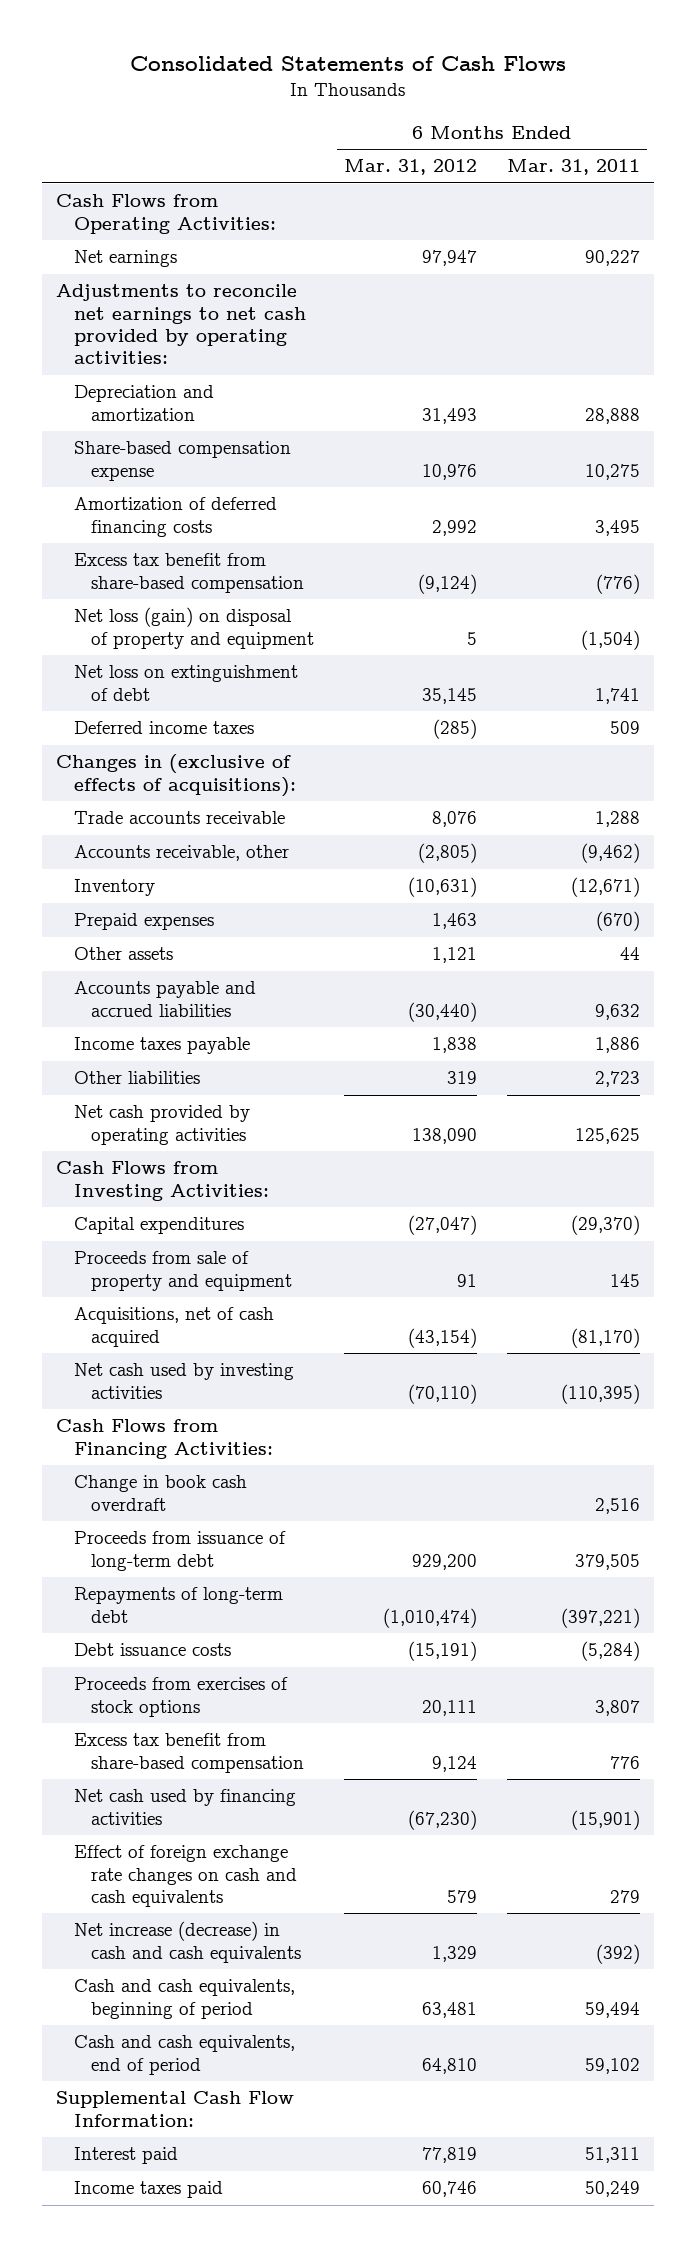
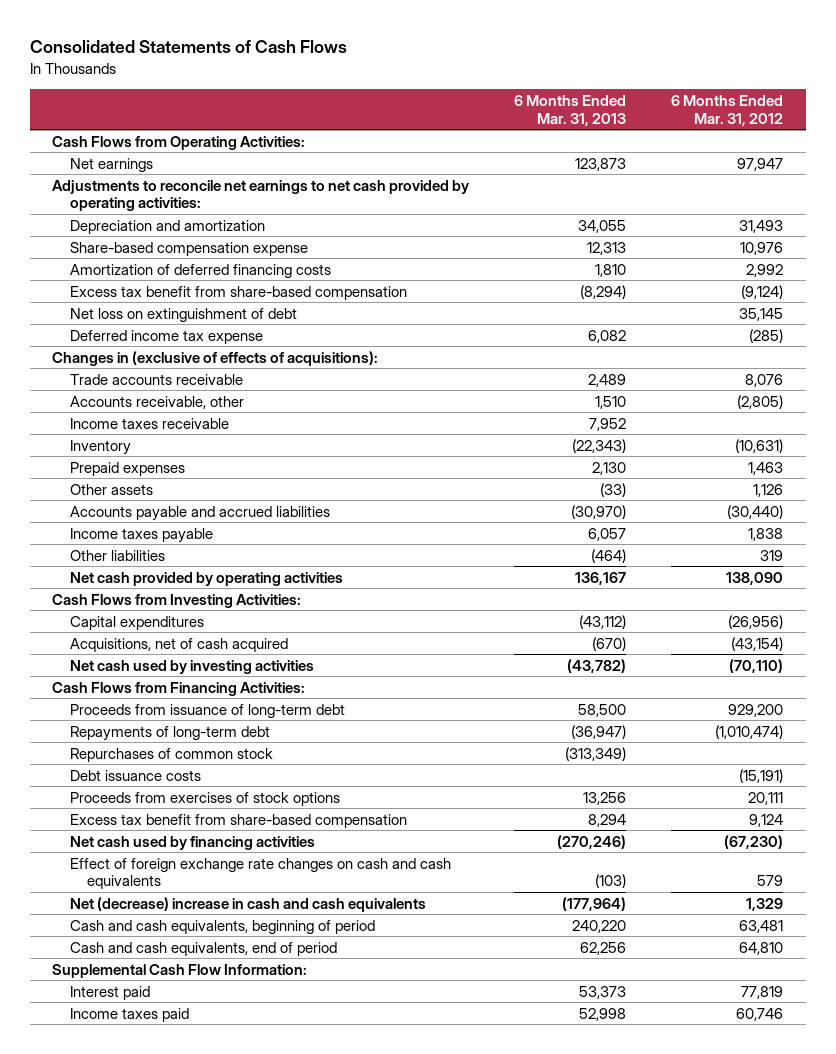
[506,159,640,176] Mar. 31, 2011 -> none
none -> [514,94,627,126] 6 Months Ended Mar. 31, 2013
[73,607,315,649] Net loss (gain) on disposal of property and equipment -> none
[73,721,254,735] Deferred income taxes -> [69,329,263,344] Deferred income tax expense
none -> [69,417,229,429] Income taxes receivable
[431,947,477,964] 1,121 -> [753,483,784,497] 1,126
[73,1251,293,1291] Proceeds from sale of property and equipment -> none
[407,1215,477,1236] (27,047) -> [728,614,784,629] (26,956)
[73,1475,247,1511] Change in book cash overdraft -> none
none -> [69,747,273,762] Repurchases of common stock
[73,1921,302,1963] Net increase (decrease) in cash and cash equivalents -> [69,896,426,912] Net (decrease) increase in cash and cash equivalents

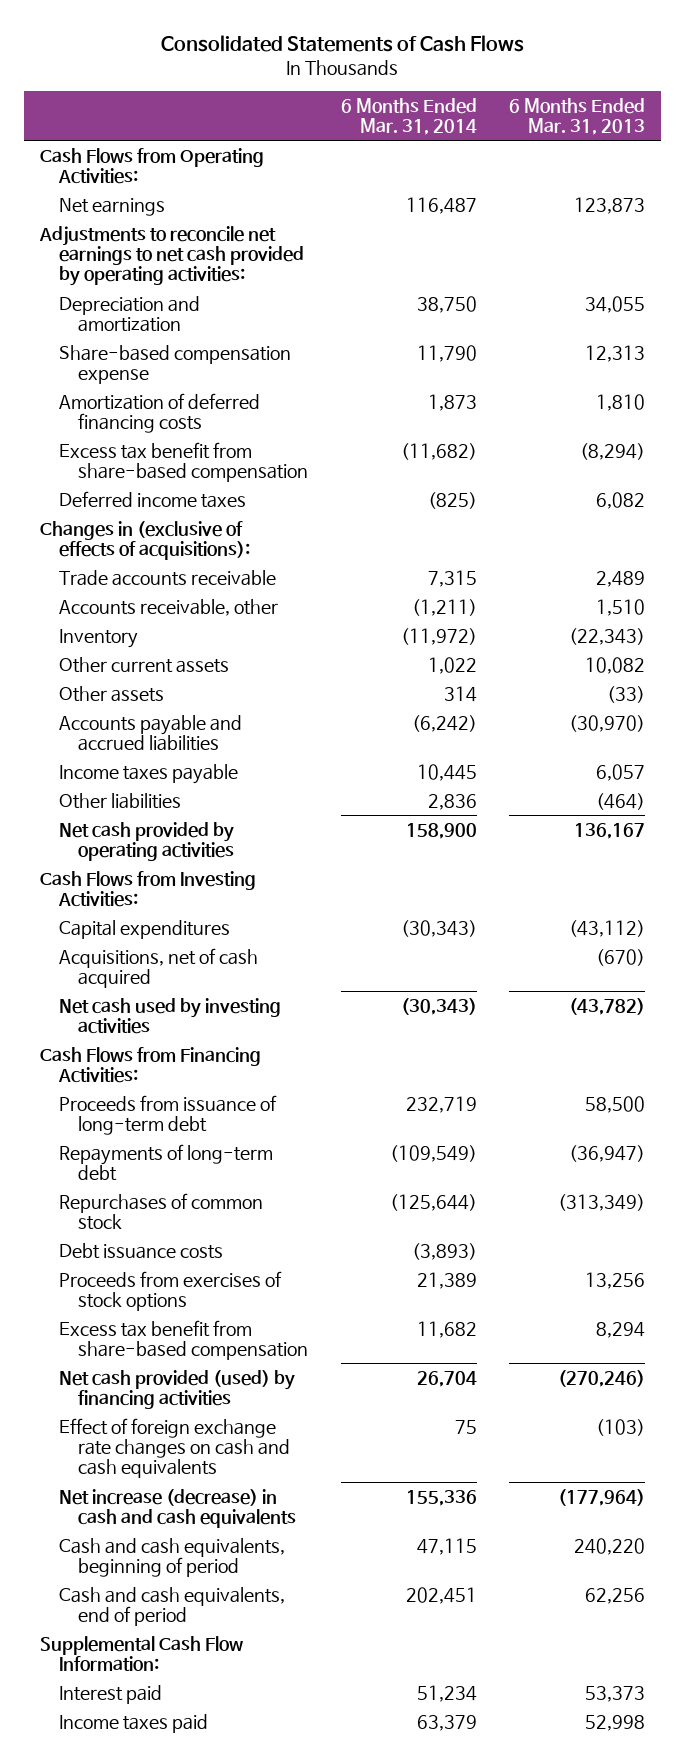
[671,94,784,126] 6 Months Ended Mar. 31, 2012 -> none
none -> [340,97,477,136] 6 Months Ended Mar. 31, 2014
[69,307,297,322] Net loss on extinguishment of debt -> none
[69,329,263,344] Deferred income tax expense -> [59,490,247,508] Deferred income taxes
[69,417,229,429] Income taxes receivable -> none
[69,461,185,476] Prepaid expenses -> none
none -> [59,656,230,673] Other current assets
[69,835,315,850] Net cash used by financing activities -> [59,1369,296,1409] Net cash provided (used) by financing activities
[69,896,426,912] Net (decrease) increase in cash and cash equivalents -> [59,1488,297,1528] Net increase (decrease) in cash and cash equivalents

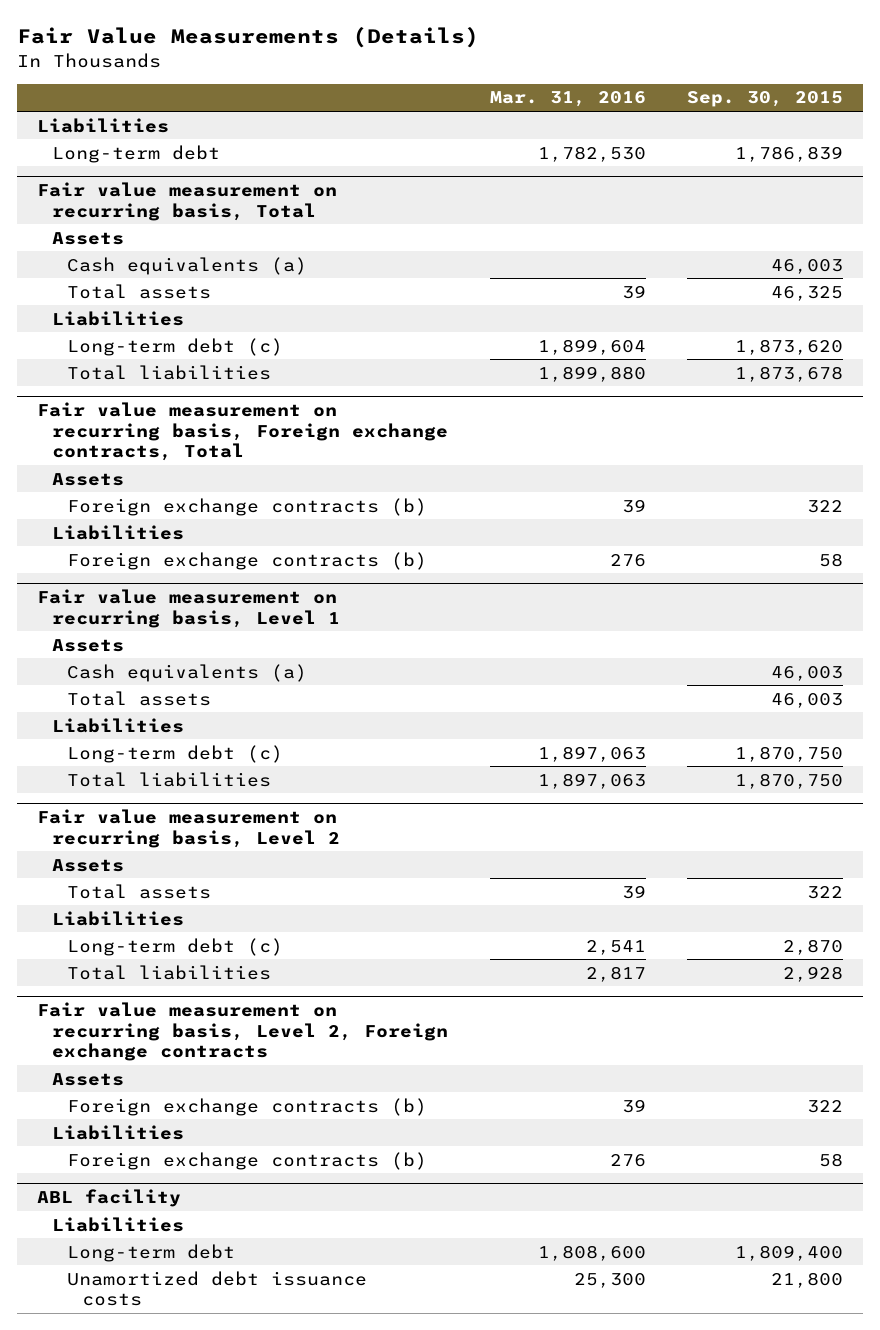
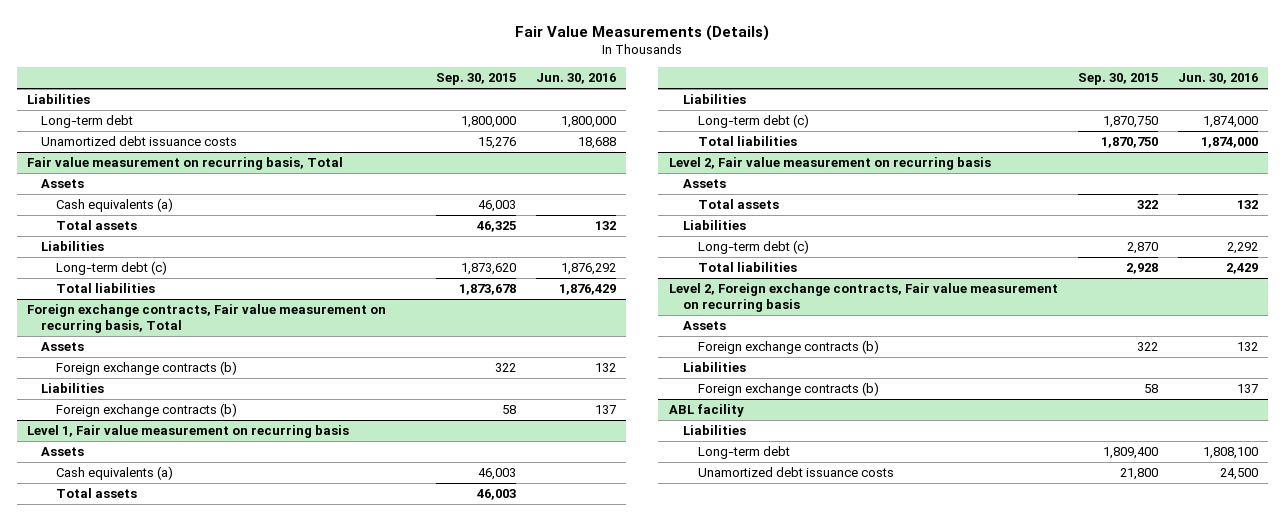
[489,91,646,108] Mar. 31, 2016 -> none
none -> [536,73,617,85] Jun. 30, 2016
[734,145,843,162] 1,786,839 -> [460,116,516,129] 1,800,000
none -> [41,136,238,147] Unamortized debt issuance costs
[37,402,449,462] Fair value measurement on recurring basis, Foreign exchange contracts, Total -> [26,304,386,334] Foreign exchange contracts, Fair value measurement on recurring basis, Total
[37,589,341,628] Fair value measurement on recurring basis, Level 1 -> [26,425,349,439] Level 1, Fair value measurement on recurring basis
[37,809,341,848] Fair value measurement on recurring basis, Level 2 -> [668,157,991,171] Level 2, Fair value measurement on recurring basis
[37,1002,449,1062] Fair value measurement on recurring basis, Level 2, Foreign exchange contracts -> [668,283,1058,313] Level 2, Foreign exchange contracts, Fair value measurement on recurring basis

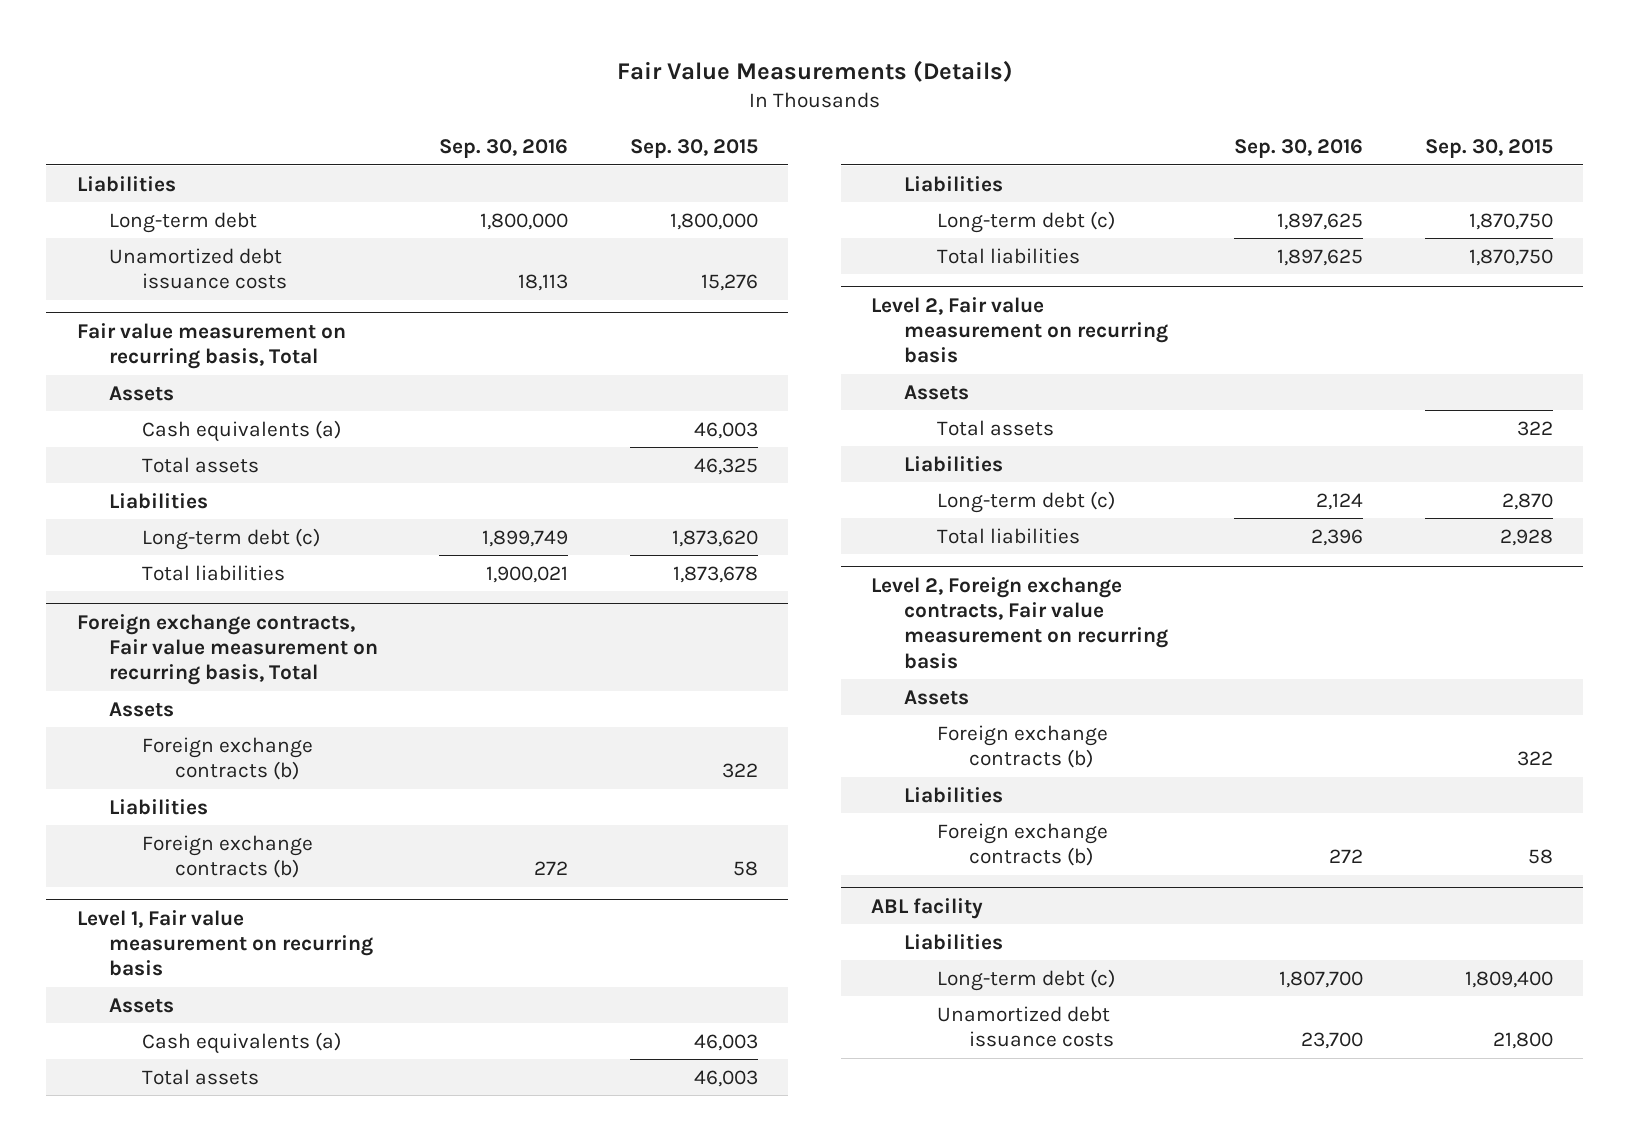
[536,73,617,85] Jun. 30, 2016 -> none
none -> [439,139,569,159] Sep. 30, 2016
[697,446,790,460] Long-term debt -> [936,968,1115,991] Long-term debt (c)

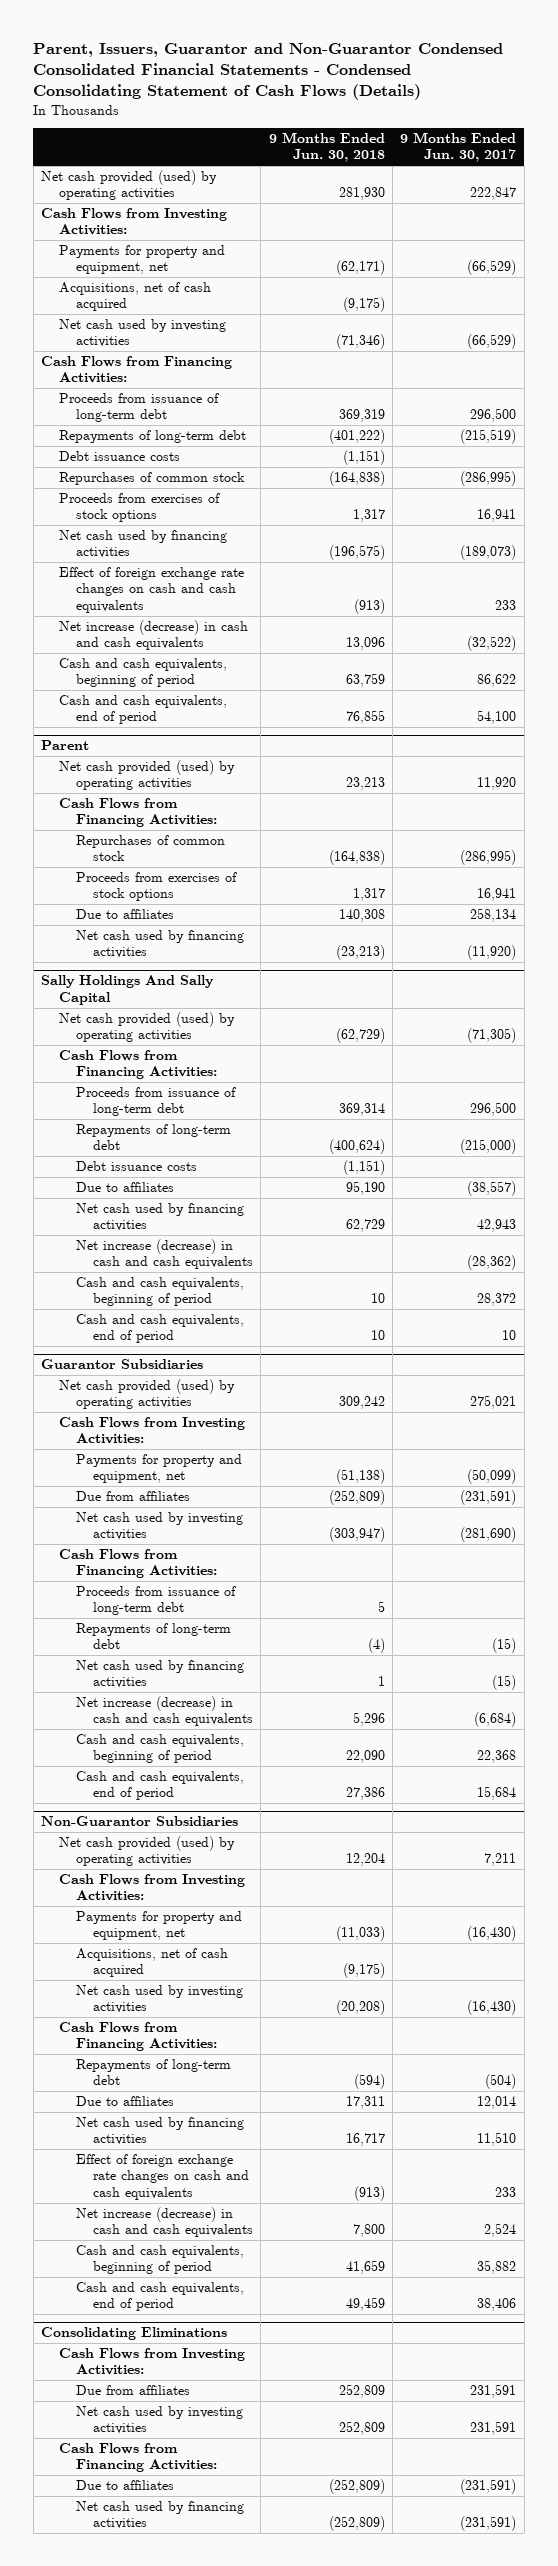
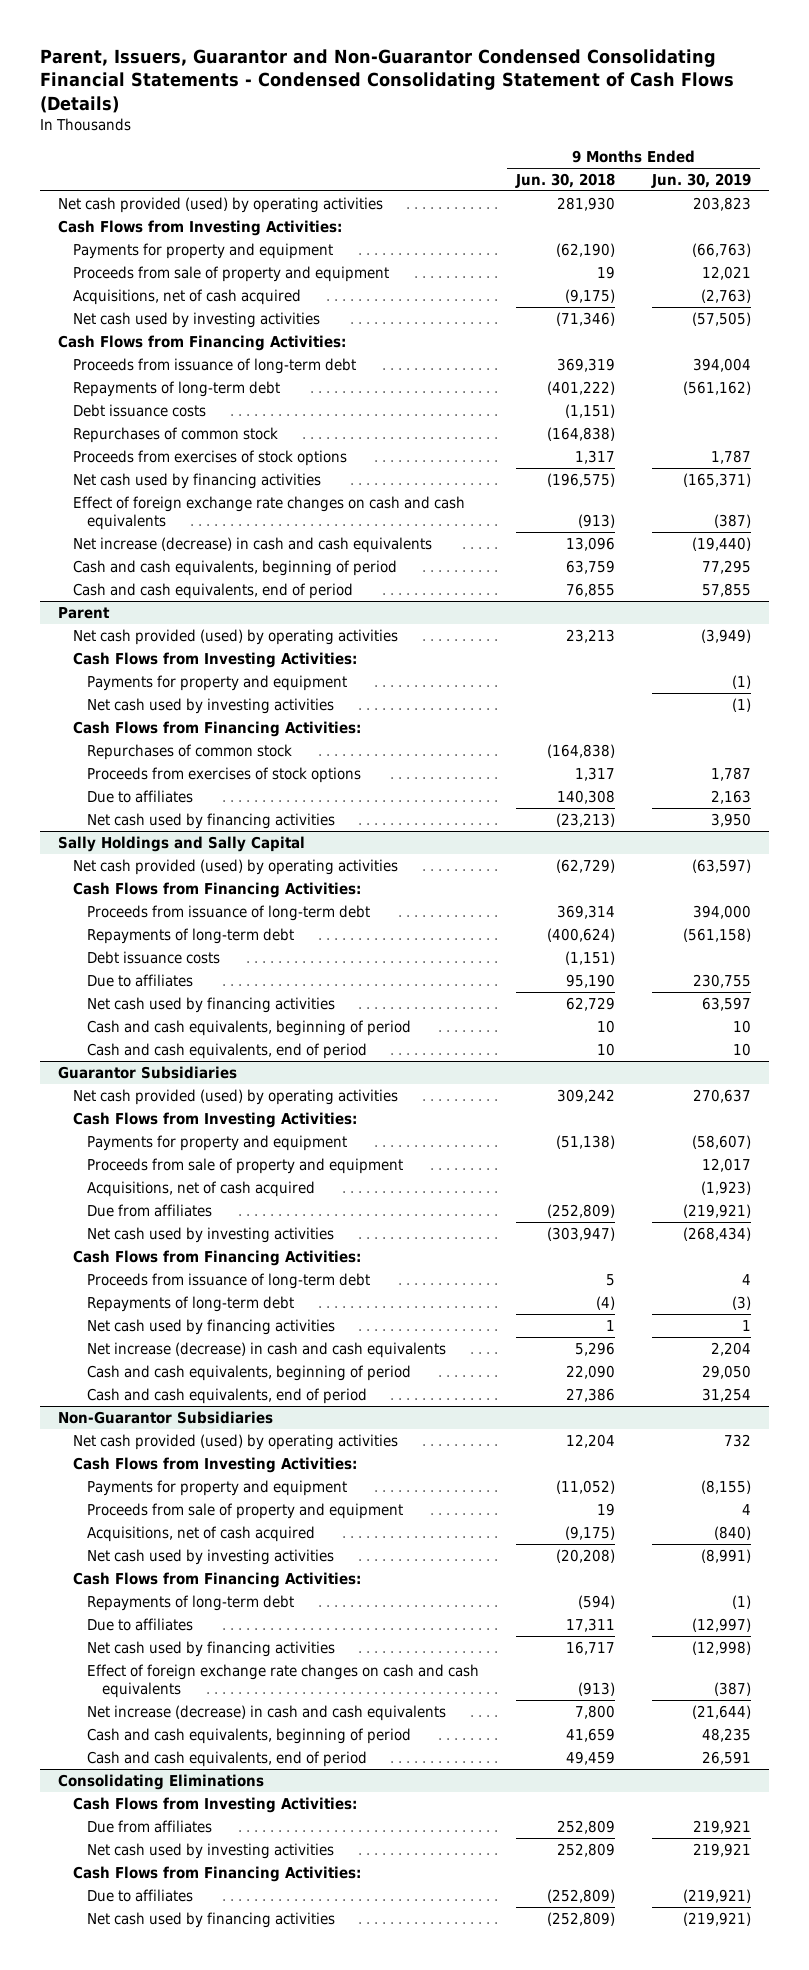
[33,43,504,101] Parent, Issuers, Guarantor and Non-Guarantor Condensed Consolidated Financial Statements - Condensed Consolidating Statement of Cash Flows (Details) -> [39,49,734,113] Parent, Issuers, Guarantor and Non-Guarantor Condensed Consolidating Financial Statements - Condensed Consolidating Statement of Cash Flows (Details)
[400,132,517,163] 9 Months Ended Jun. 30, 2017 -> none
none -> [651,172,752,188] Jun. 30, 2019
[58,245,225,275] Payments for property and equipment, net -> [72,242,333,259] Payments for property and equipment
[335,260,385,276] (62,171) -> [556,242,616,257] (62,190)
none -> [72,265,389,282] Proceeds from sale of property and equipment
none -> [72,651,357,668] Cash Flows from Investing Activities:
none -> [87,674,348,691] Payments for property and equipment
none -> [87,697,335,714] Net cash used by investing activities
[41,975,215,1005] Sally Holdings And Sally Capital -> [58,835,306,852] Sally Holdings and Sally Capital
[75,1239,253,1270] Net increase (decrease) in cash and cash equivalents -> none
[75,1454,242,1484] Payments for property and equipment, net -> [87,1134,348,1151] Payments for property and equipment
none -> [87,1157,404,1174] Proceeds from sale of property and equipment
none -> [87,1180,316,1197] Acquisitions, net of cash acquired
[75,1911,242,1941] Payments for property and equipment, net -> [87,1479,348,1496] Payments for property and equipment
[335,1926,385,1942] (11,033) -> [556,1479,616,1494] (11,052)
none -> [87,1502,404,1519] Proceeds from sale of property and equipment

